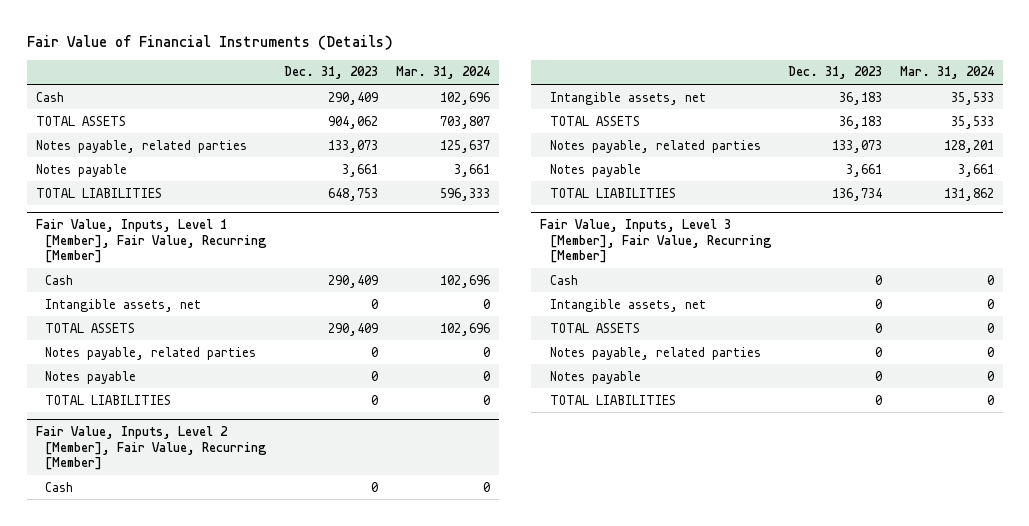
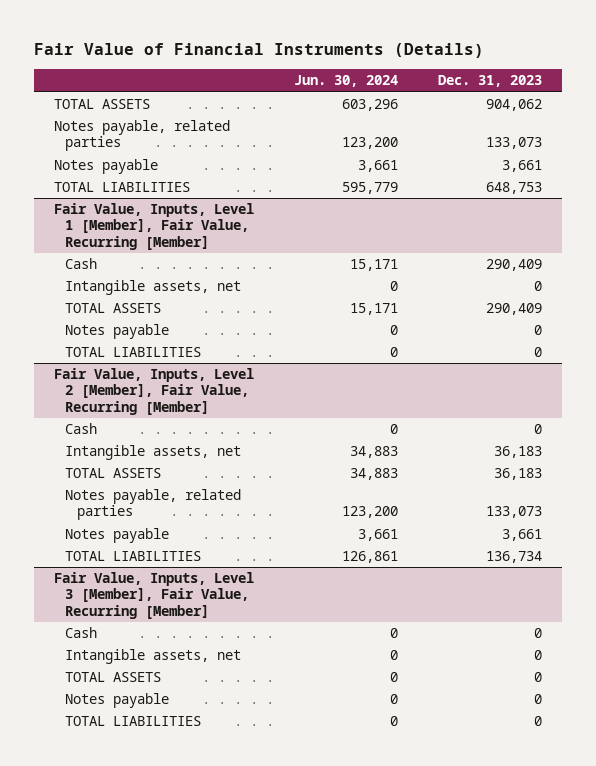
[395,66,490,80] Mar. 31, 2024 -> none
none -> [293,75,398,88] Jun. 30, 2024
[35,91,64,102] Cash -> none
[45,346,257,360] Notes payable, related parties -> none
[549,346,761,360] Notes payable, related parties -> none

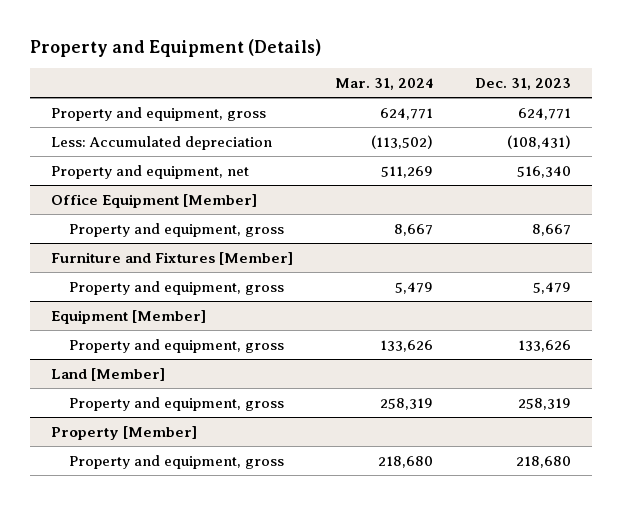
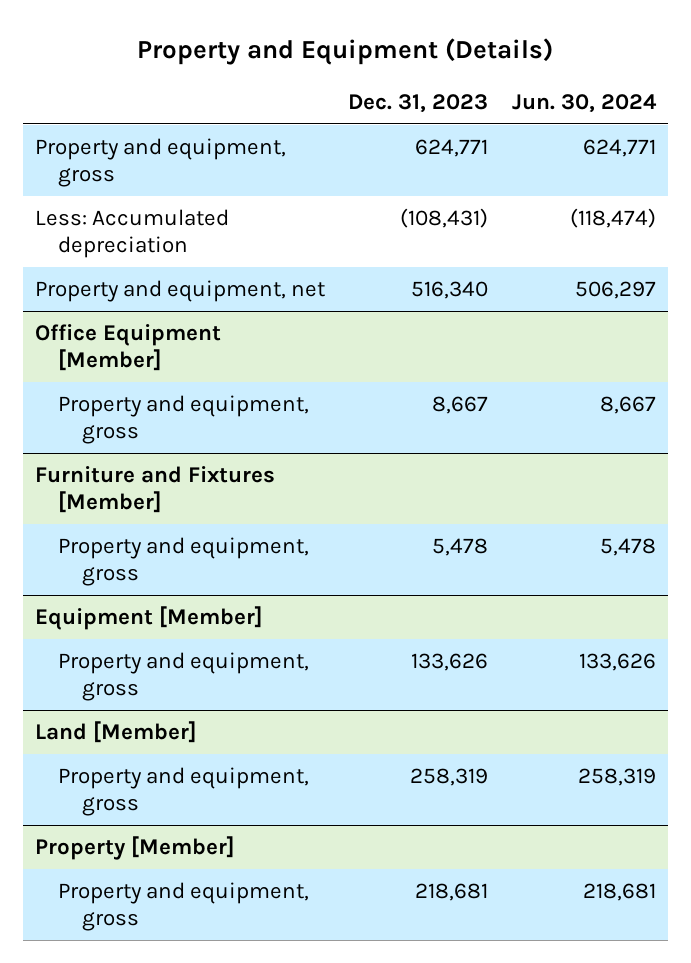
[334,77,433,90] Mar. 31, 2024 -> none
none -> [512,93,658,113] Jun. 30, 2024
[533,281,572,294] 5,479 -> [432,537,489,556] 5,478
[516,455,572,468] 218,680 -> [415,882,489,901] 218,681

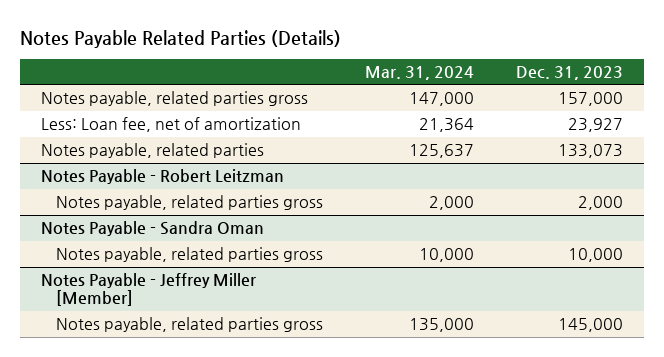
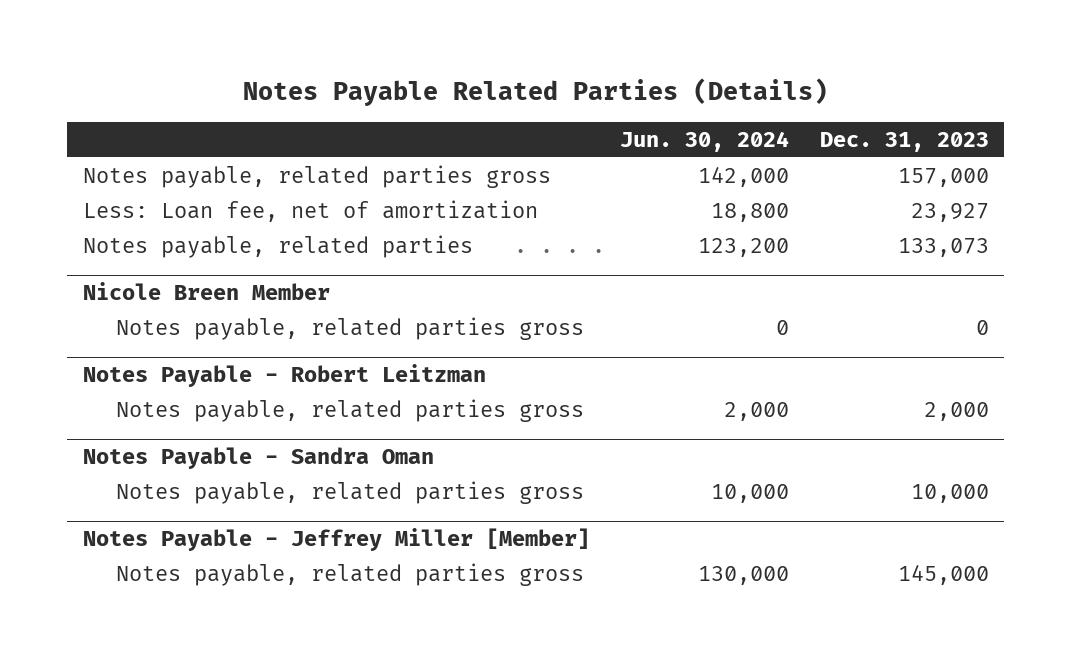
[364,66,474,81] Mar. 31, 2024 -> none
none -> [620,130,790,152] Jun. 30, 2024
none -> [82,282,330,301] Nicole Breen Member
none -> [116,316,585,340] Notes payable, related parties gross

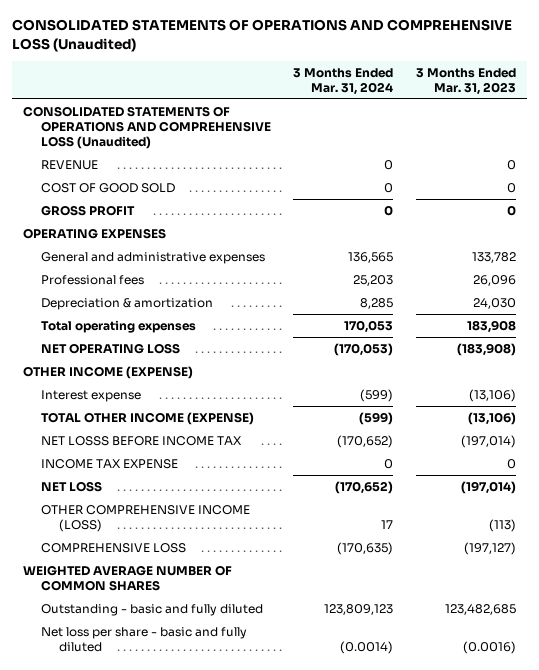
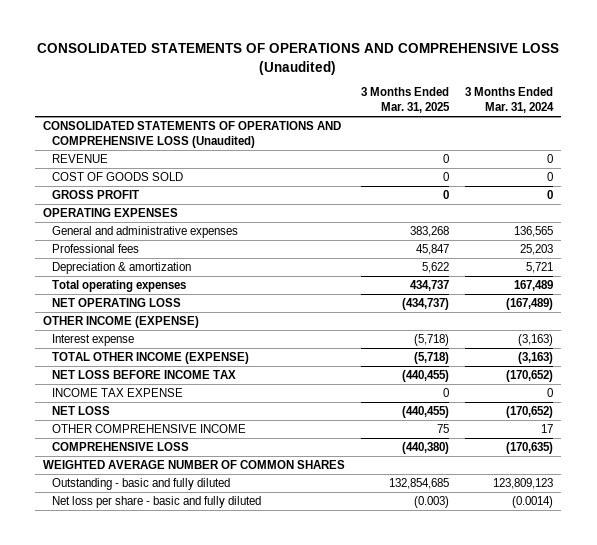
[415,67,516,95] 3 Months Ended Mar. 31, 2023 -> none
none -> [361,87,451,114] 3 Months Ended Mar. 31, 2025
[41,182,176,193] COST OF GOOD SOLD -> [52,172,184,182] COST OF GOODS SOLD
[360,297,394,309] 8,285 -> [526,262,554,274] 5,721
[344,319,394,333] 170,053 -> [514,280,554,292] 167,489
[334,342,394,356] (170,053) -> [506,298,554,311] (167,489)
[360,388,394,402] (599) -> [518,334,554,347] (3,163)
[359,411,394,425] (599) -> [518,352,554,365] (3,163)
[41,435,243,446] NET LOSSS BEFORE INCOME TAX -> [52,370,237,380] NET LOSS BEFORE INCOME TAX
[41,504,251,532] OTHER COMPREHENSIVE INCOME (LOSS) -> [52,424,247,434] OTHER COMPREHENSIVE INCOME

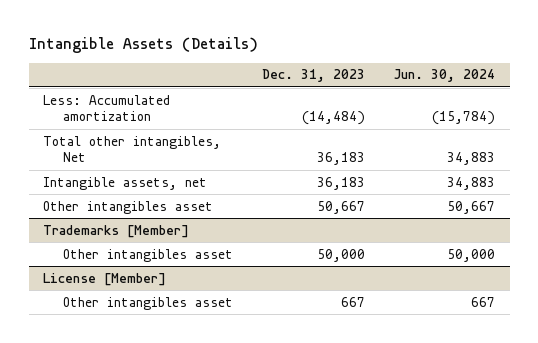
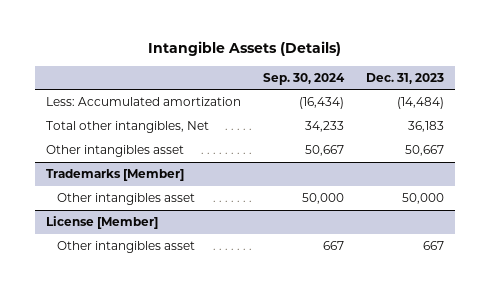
[394,69,496,83] Jun. 30, 2024 -> none
none -> [262,72,345,85] Sep. 30, 2024
[43,176,208,190] Intangible assets, net -> none

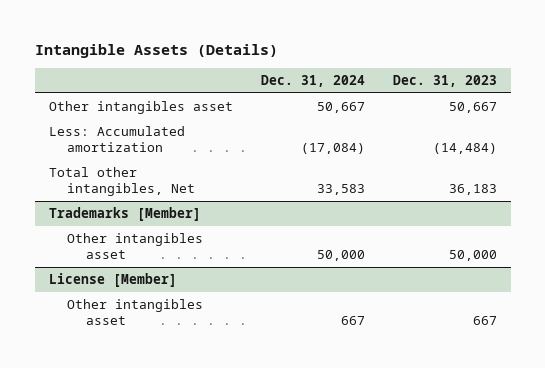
[262,72,345,85] Sep. 30, 2024 -> none
none -> [260,75,365,88] Dec. 31, 2024
[45,145,184,158] Other intangibles asset -> [48,101,233,115] Other intangibles asset

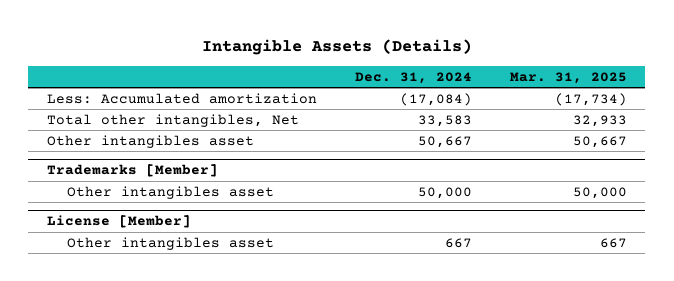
[392,75,497,88] Dec. 31, 2023 -> none
none -> [509,71,627,84] Mar. 31, 2025
[48,101,233,115] Other intangibles asset -> [47,134,255,148] Other intangibles asset

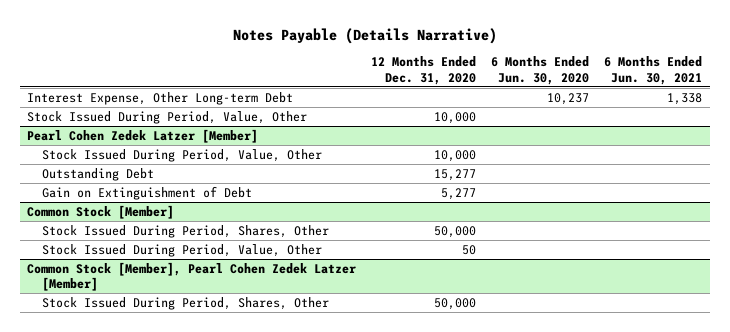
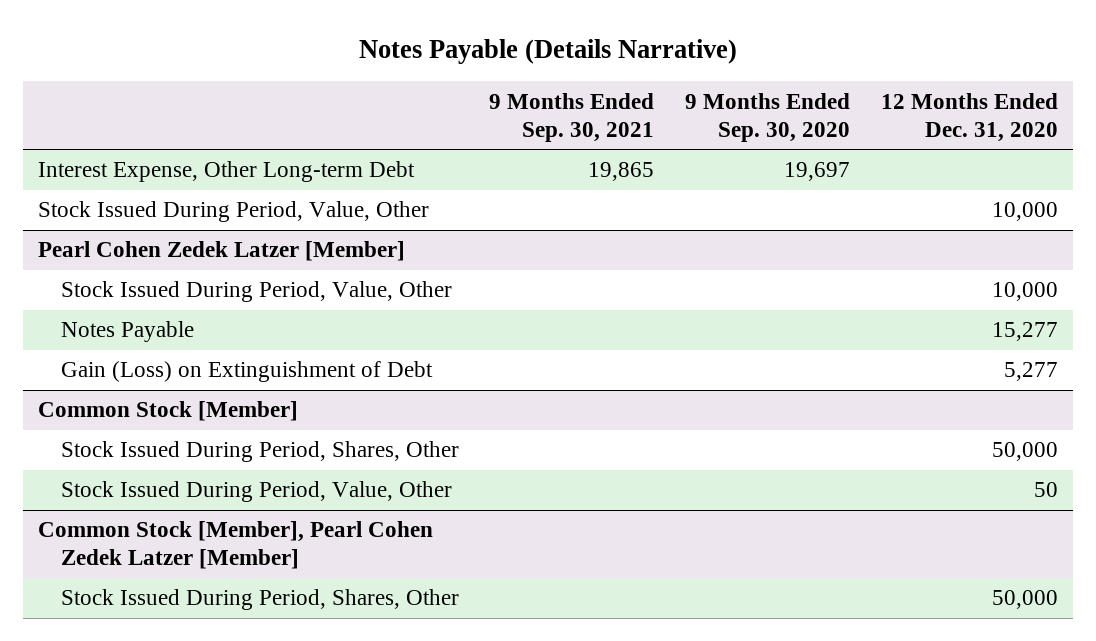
[491,56,590,85] 6 Months Ended Jun. 30, 2020 -> none
[604,56,703,85] 6 Months Ended Jun. 30, 2021 -> none
none -> [489,92,655,142] 9 Months Ended Sep. 30, 2021
none -> [685,92,851,142] 9 Months Ended Sep. 30, 2020
[42,167,155,181] Outstanding Debt -> [60,321,194,343] Notes Payable
[42,185,253,200] Gain on Extinguishment of Debt -> [60,361,433,383] Gain (Loss) on Extinguishment of Debt

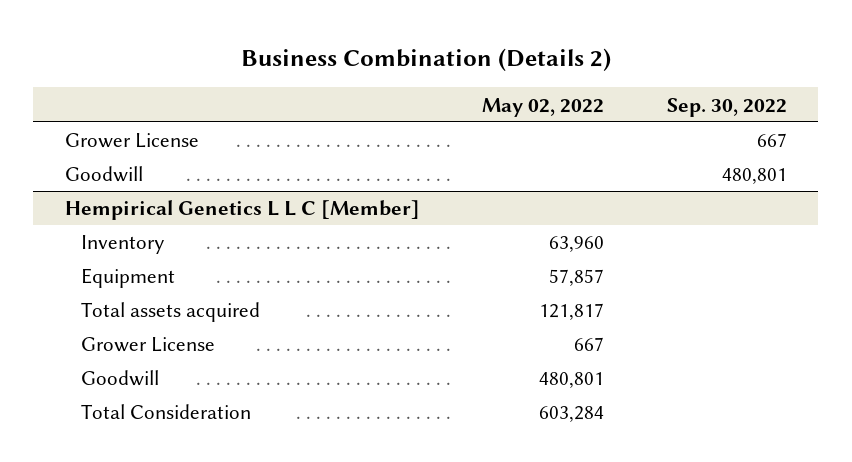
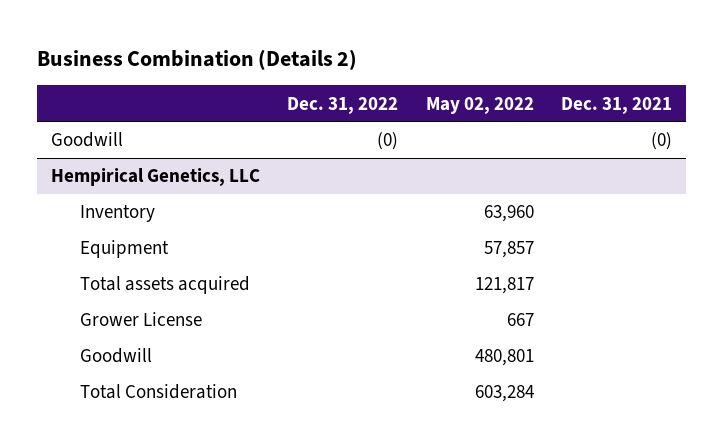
[666,97,787,117] Sep. 30, 2022 -> none
none -> [287,96,399,114] Dec. 31, 2022
none -> [561,96,673,114] Dec. 31, 2021
[64,133,199,149] Grower License -> none
[64,200,420,221] Hempirical Genetics L L C [Member] -> [50,168,260,187] Hempirical Genetics, LLC

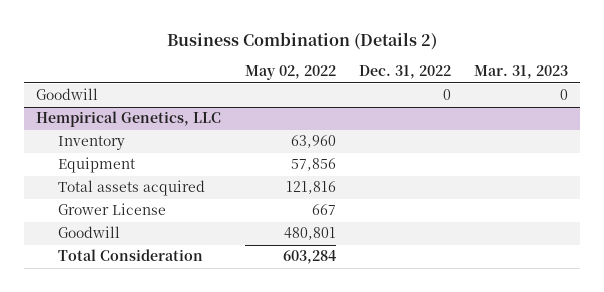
[561,96,673,114] Dec. 31, 2021 -> none
none -> [474,65,569,80] Mar. 31, 2023
[377,132,399,151] (0) -> [442,89,451,101] 0
[483,241,534,259] 57,857 -> [290,158,336,172] 57,856
[474,277,534,295] 121,817 -> [285,181,336,195] 121,816

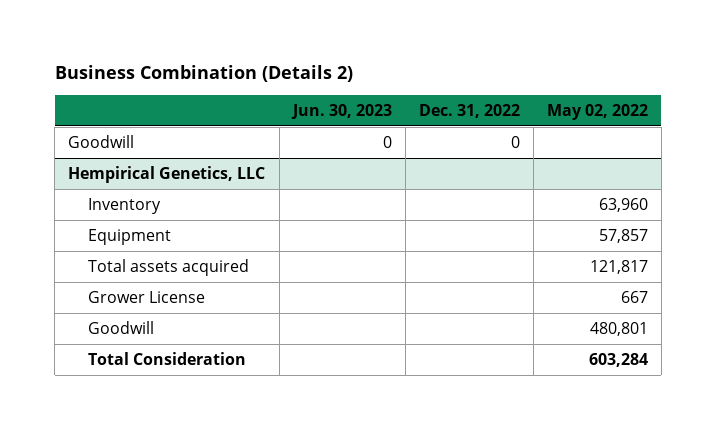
[474,65,569,80] Mar. 31, 2023 -> none
none -> [290,104,392,120] Jun. 30, 2023
[290,158,336,172] 57,856 -> [598,228,648,243] 57,857
[285,181,336,195] 121,816 -> [589,259,648,274] 121,817

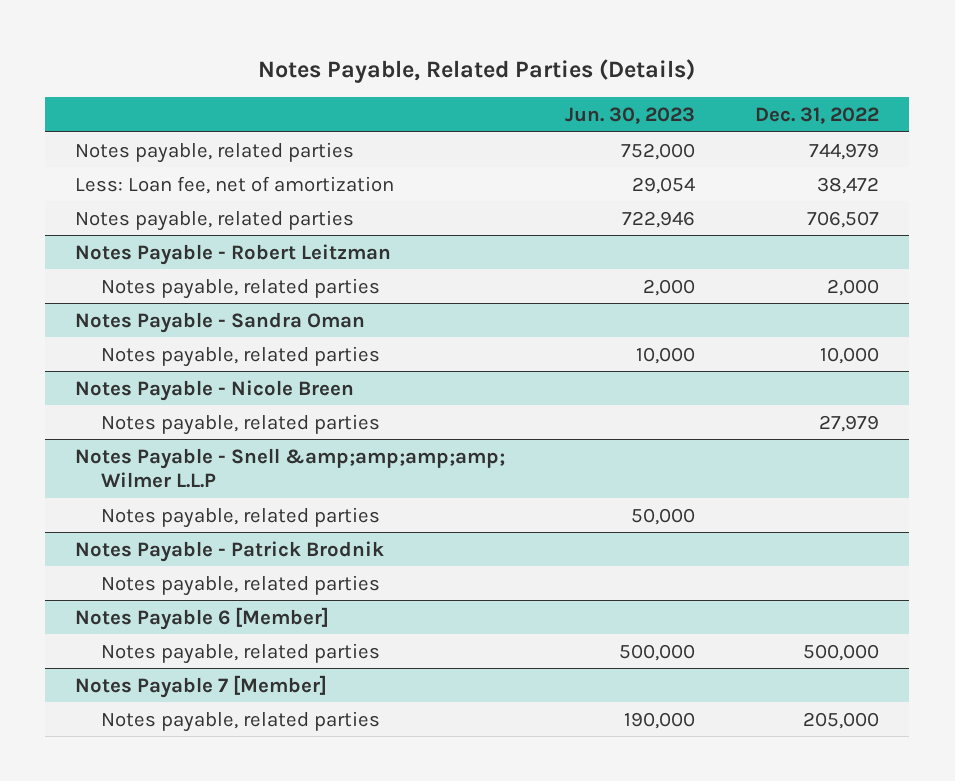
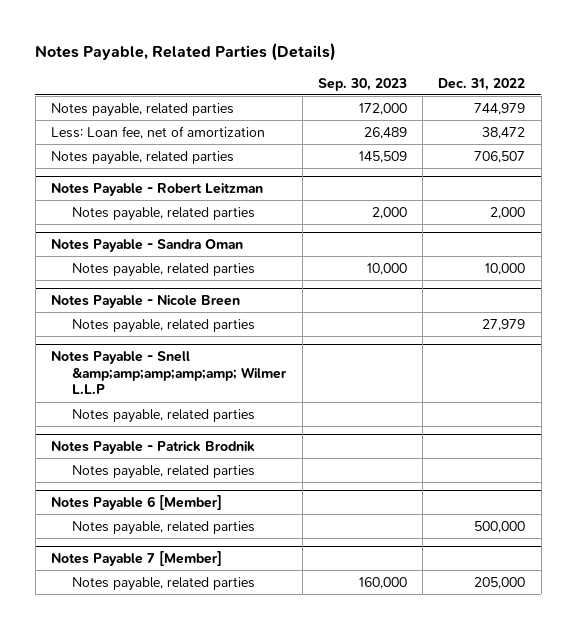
[565,106,696,124] Jun. 30, 2023 -> none
none -> [317,77,407,91] Sep. 30, 2023
[75,447,506,488] Notes Payable - Snell &amp;amp;amp;amp; Wilmer L.L.P -> [50,351,288,395] Notes Payable - Snell &amp;amp;amp;amp;amp; Wilmer L.L.P

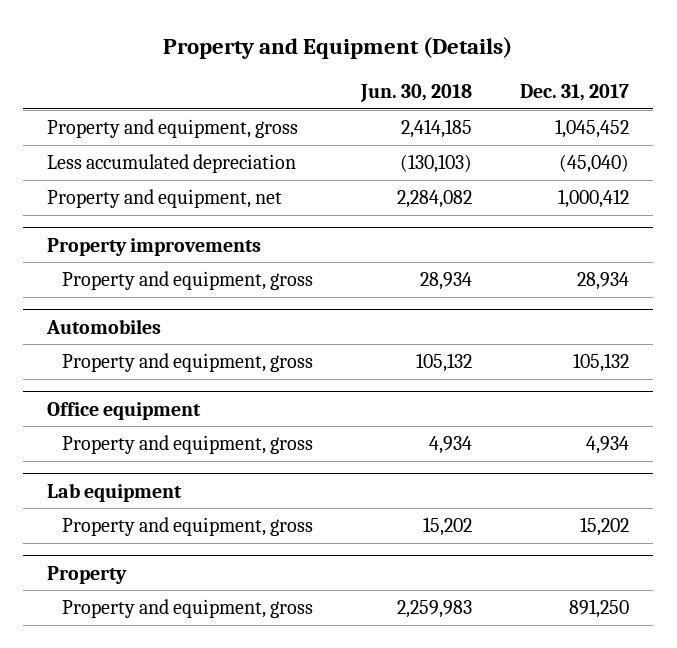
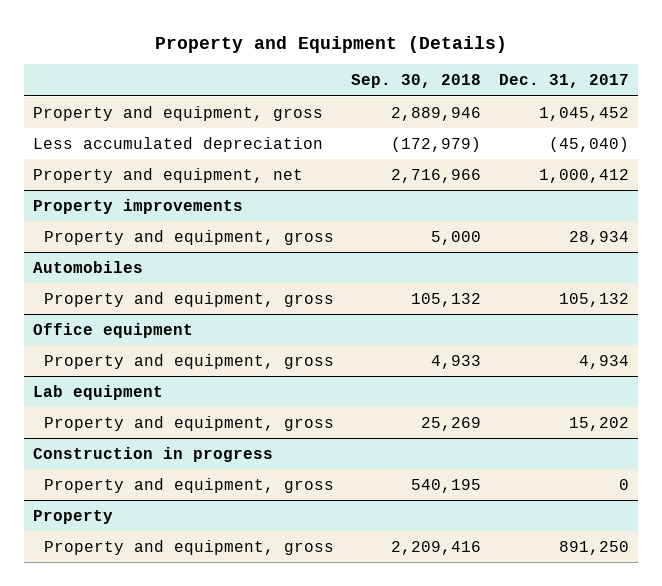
[359,83,472,102] Jun. 30, 2018 -> none
none -> [351,74,482,89] Sep. 30, 2018
none -> [32,446,273,462] Construction in progress
none -> [43,477,334,493] Property and equipment, gross

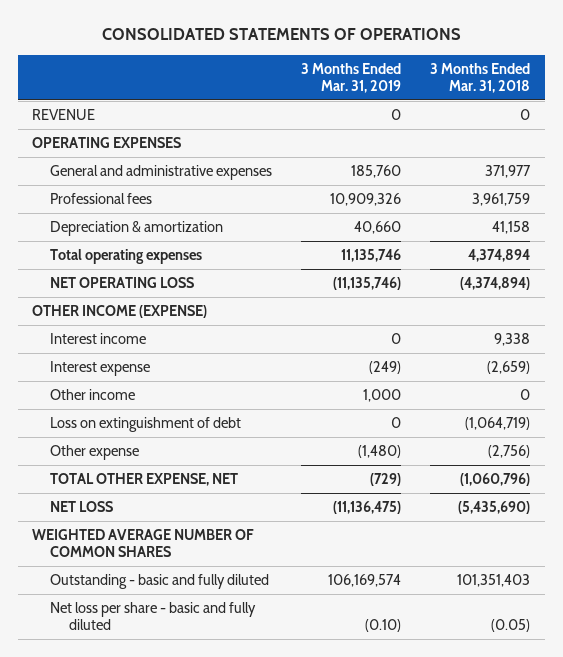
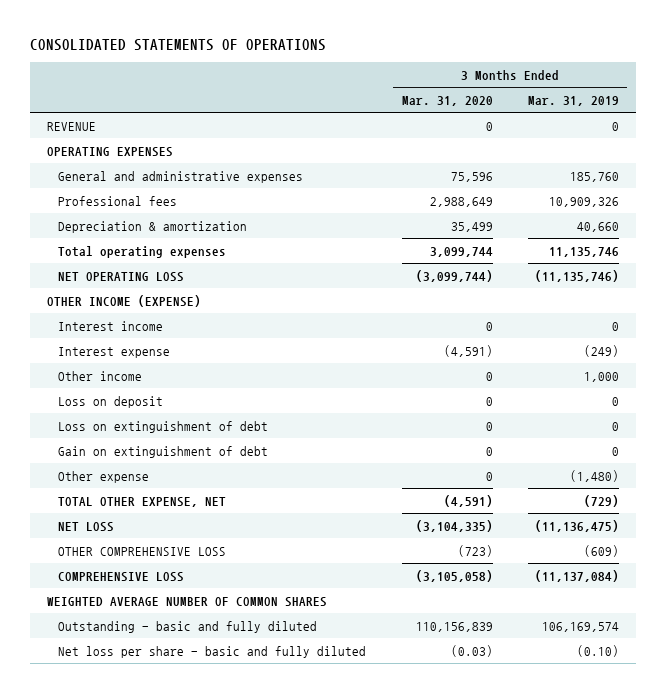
[430,62,531,93] 3 Months Ended Mar. 31, 2018 -> none
none -> [401,95,493,106] Mar. 31, 2020
none -> [58,395,164,408] Loss on deposit
none -> [58,445,269,458] Gain on extinguishment of debt
none -> [58,546,227,556] OTHER COMPREHENSIVE LOSS
none -> [58,571,185,582] COMPREHENSIVE LOSS

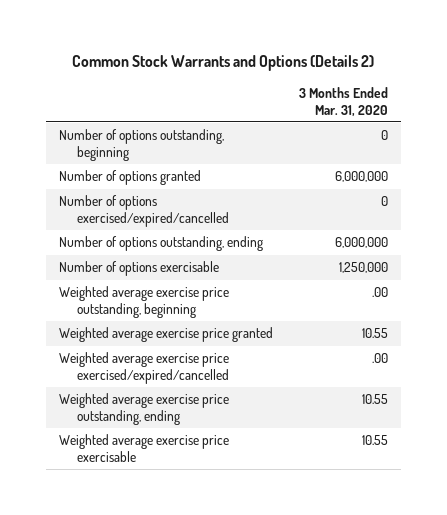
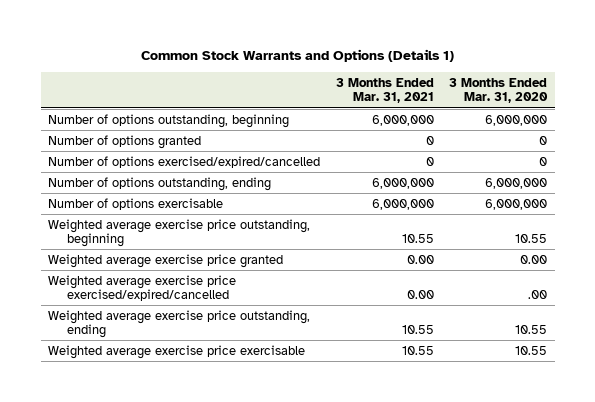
[72,55,375,72] Common Stock Warrants and Options (Details 2) -> [140,48,454,62] Common Stock Warrants and Options (Details 1)
none -> [335,77,434,104] 3 Months Ended Mar. 31, 2021
[380,130,388,141] 0 -> [485,114,548,126] 6,000,000
[334,171,388,183] 6,000,000 -> [539,135,548,145] 0
[338,262,388,274] 1,250,000 -> [485,198,548,210] 6,000,000
[371,287,388,298] .00 -> [515,234,548,244] 10.55
[361,328,388,339] 10.55 -> [520,254,548,264] 0.00

